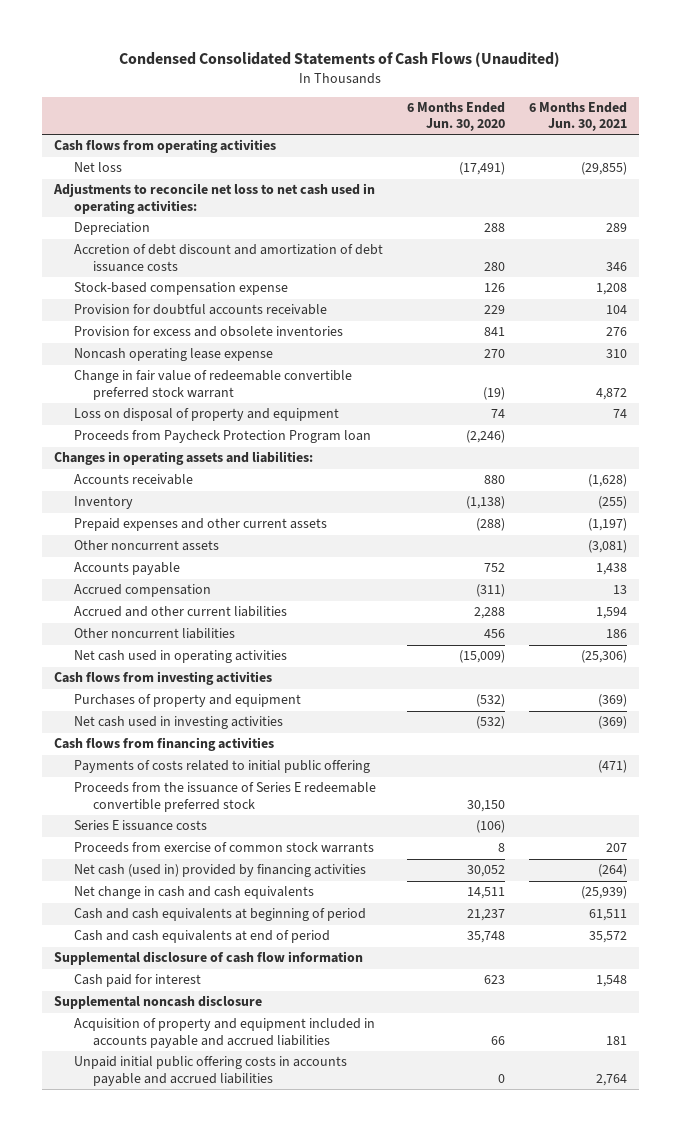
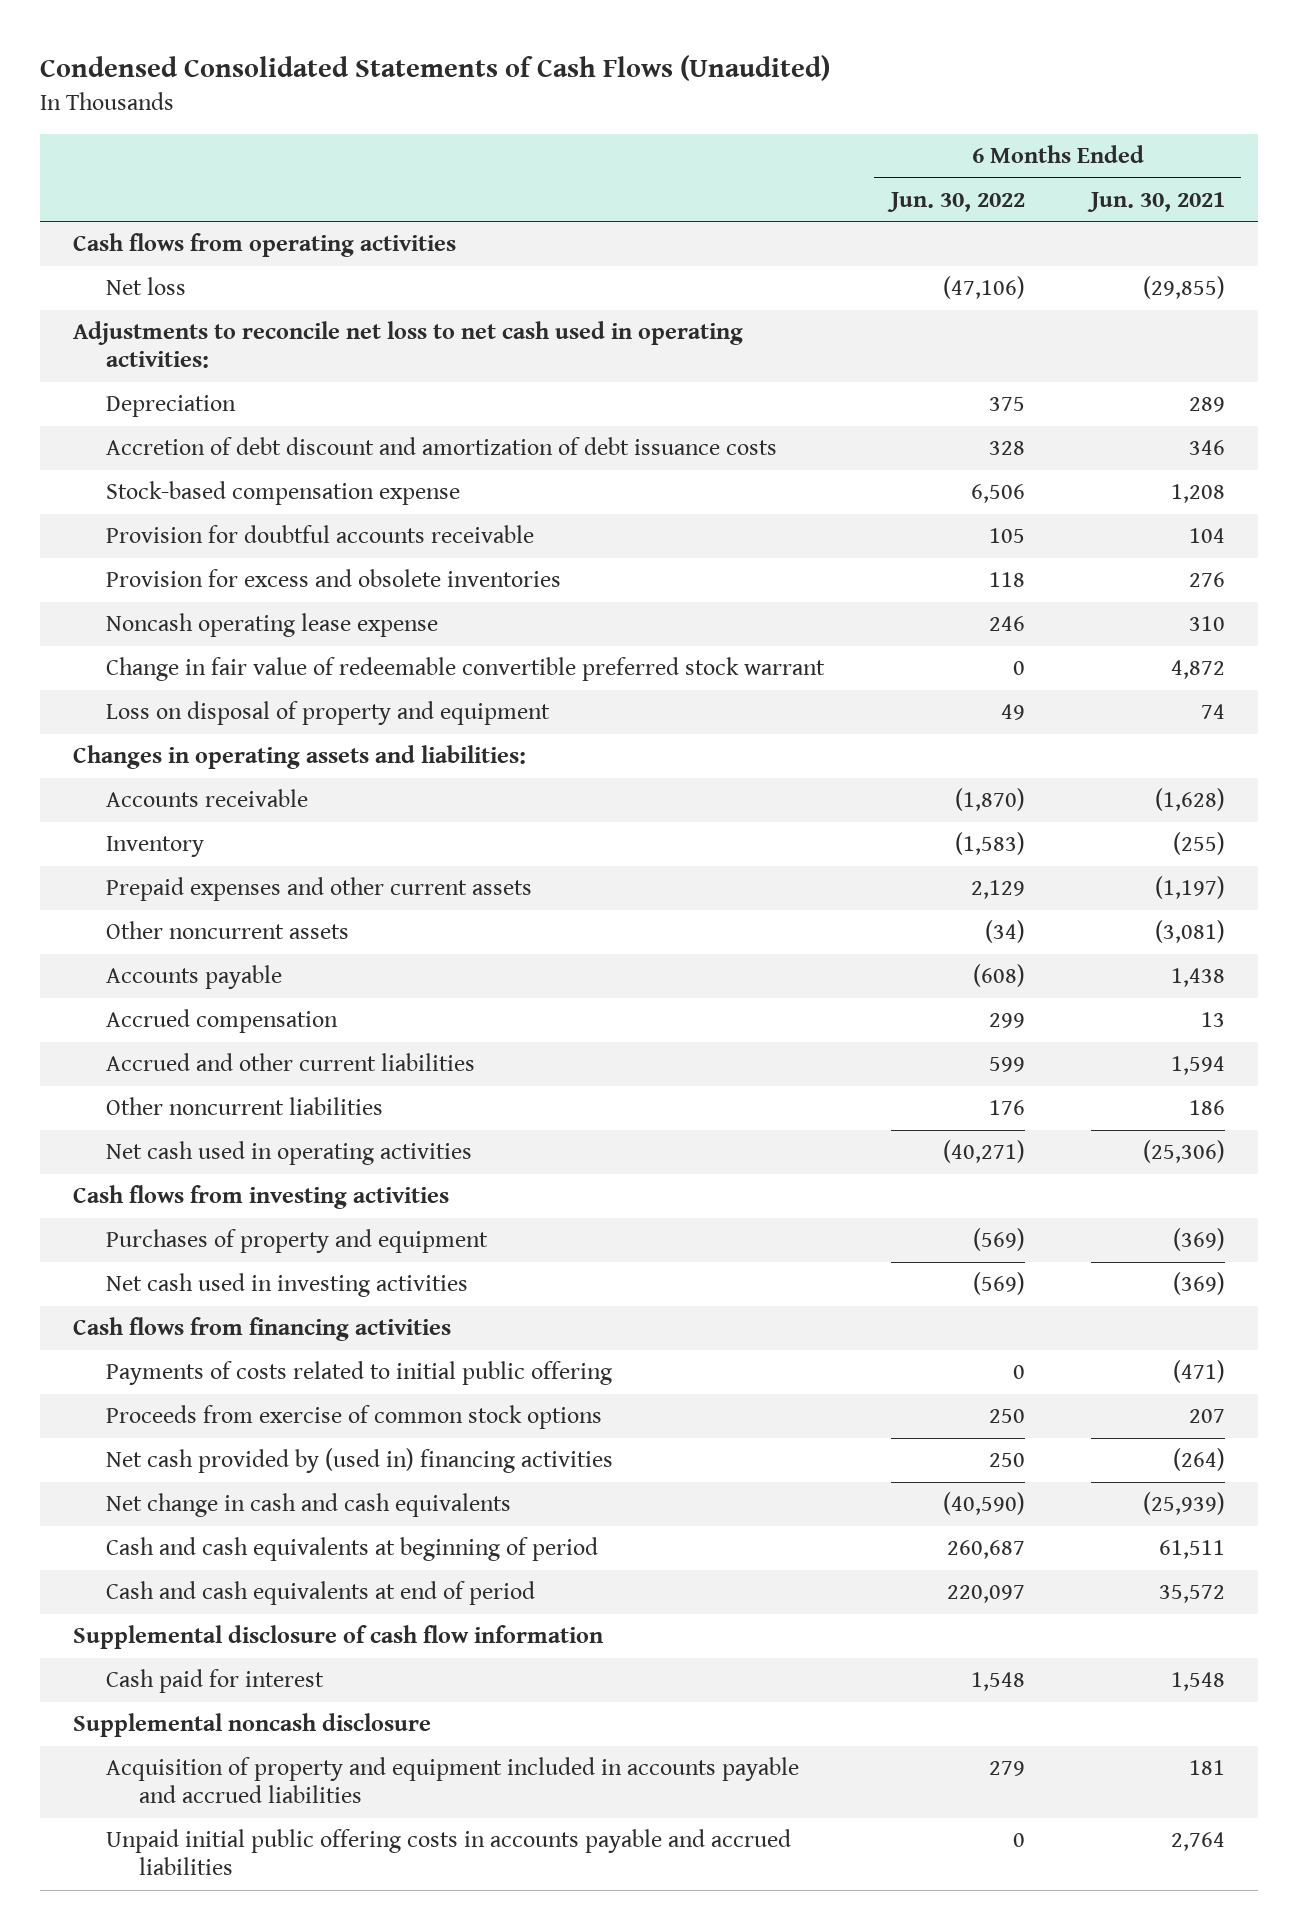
[406,102,505,132] 6 Months Ended Jun. 30, 2020 -> none
none -> [886,191,1025,212] Jun. 30, 2022
[73,430,371,444] Proceeds from Paycheck Protection Program loan -> none
[73,782,376,812] Proceeds from the issuance of Series E redeemable convertible preferred stock -> none
[73,820,207,832] Series E issuance costs -> none
[73,842,374,854] Proceeds from exercise of common stock warrants -> [106,1405,603,1430] Proceeds from exercise of common stock options
[73,864,366,878] Net cash (used in) provided by financing activities -> [106,1448,614,1474] Net cash provided by (used in) financing activities

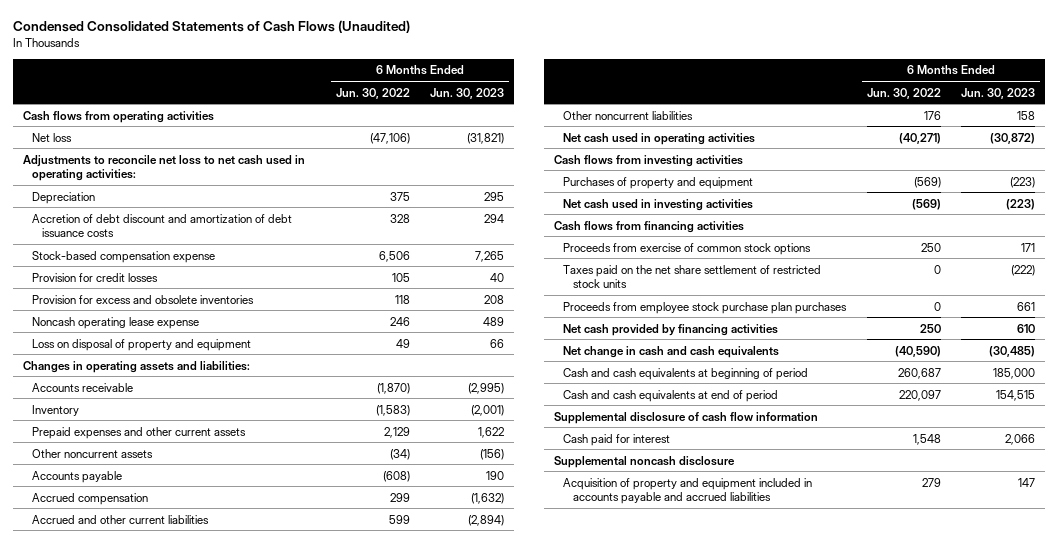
[1086,191,1225,212] Jun. 30, 2021 -> none
none -> [430,87,505,99] Jun. 30, 2023
[106,525,535,544] Provision for doubtful accounts receivable -> [32,272,159,282] Provision for credit losses
[106,657,826,682] Change in fair value of redeemable convertible preferred stock warrant -> none
[106,1361,613,1386] Payments of costs related to initial public offering -> none
none -> [563,264,822,289] Taxes paid on the net share settlement of restricted stock units
none -> [563,301,848,314] Proceeds from employee stock purchase plan purchases
[106,1448,614,1474] Net cash provided by (used in) financing activities -> [563,323,779,336] Net cash provided by financing activities
[106,1829,792,1876] Unpaid initial public offering costs in accounts payable and accrued liabilities -> none

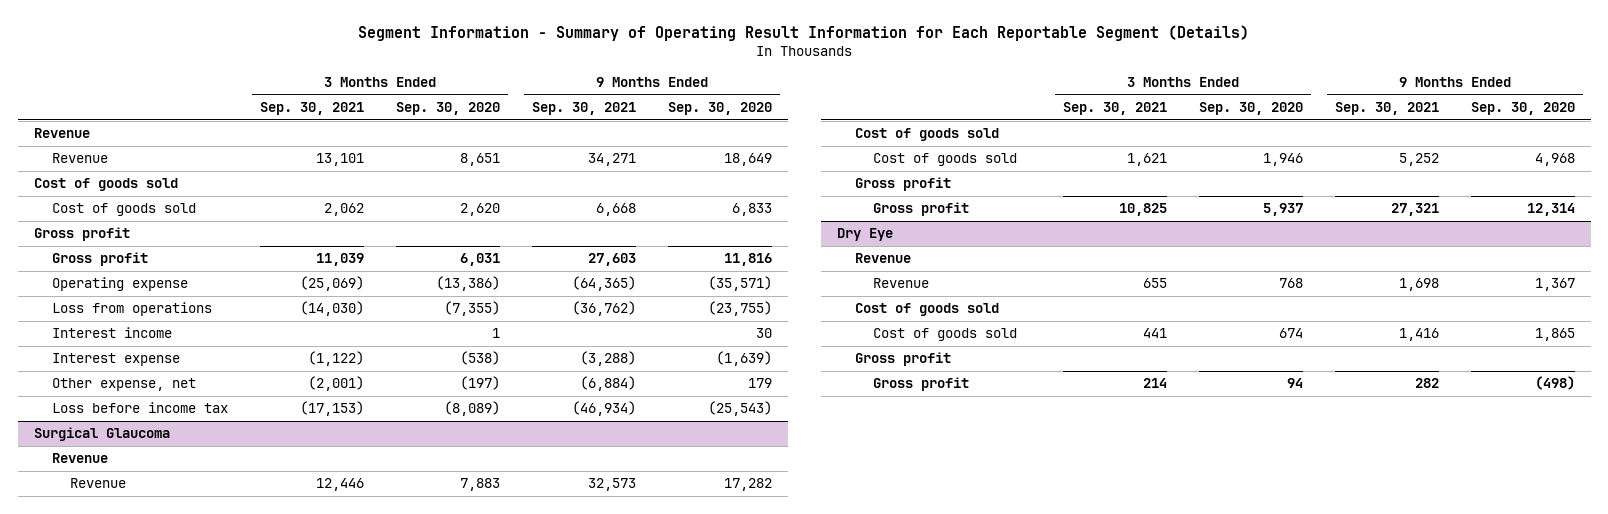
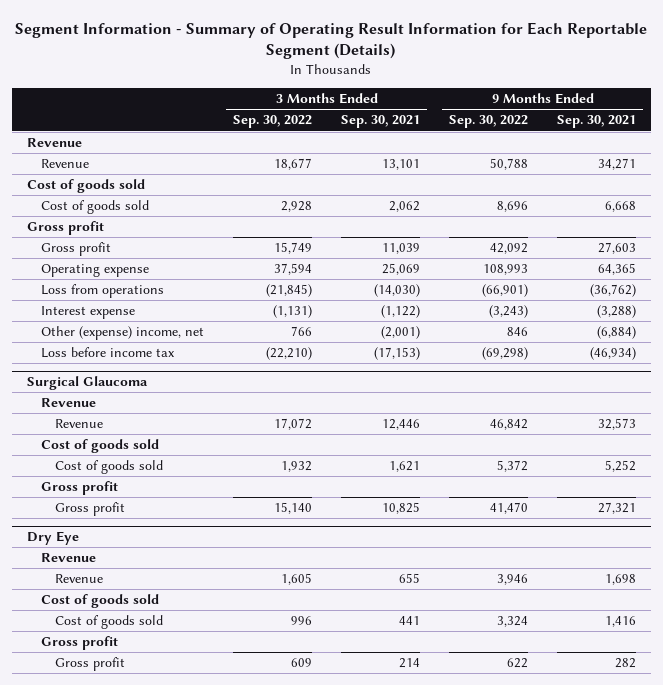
[395,101,500,115] Sep. 30, 2020 -> none
[667,101,772,115] Sep. 30, 2020 -> none
none -> [233,115,313,129] Sep. 30, 2022
none -> [449,115,529,129] Sep. 30, 2022
[299,276,364,292] (25,069) -> [382,263,421,276] 25,069
[571,276,636,292] (64,365) -> [598,263,637,276] 64,365
[51,327,172,339] Interest income -> none
[51,378,196,392] Other expense, net -> [40,326,204,341] Other (expense) income, net

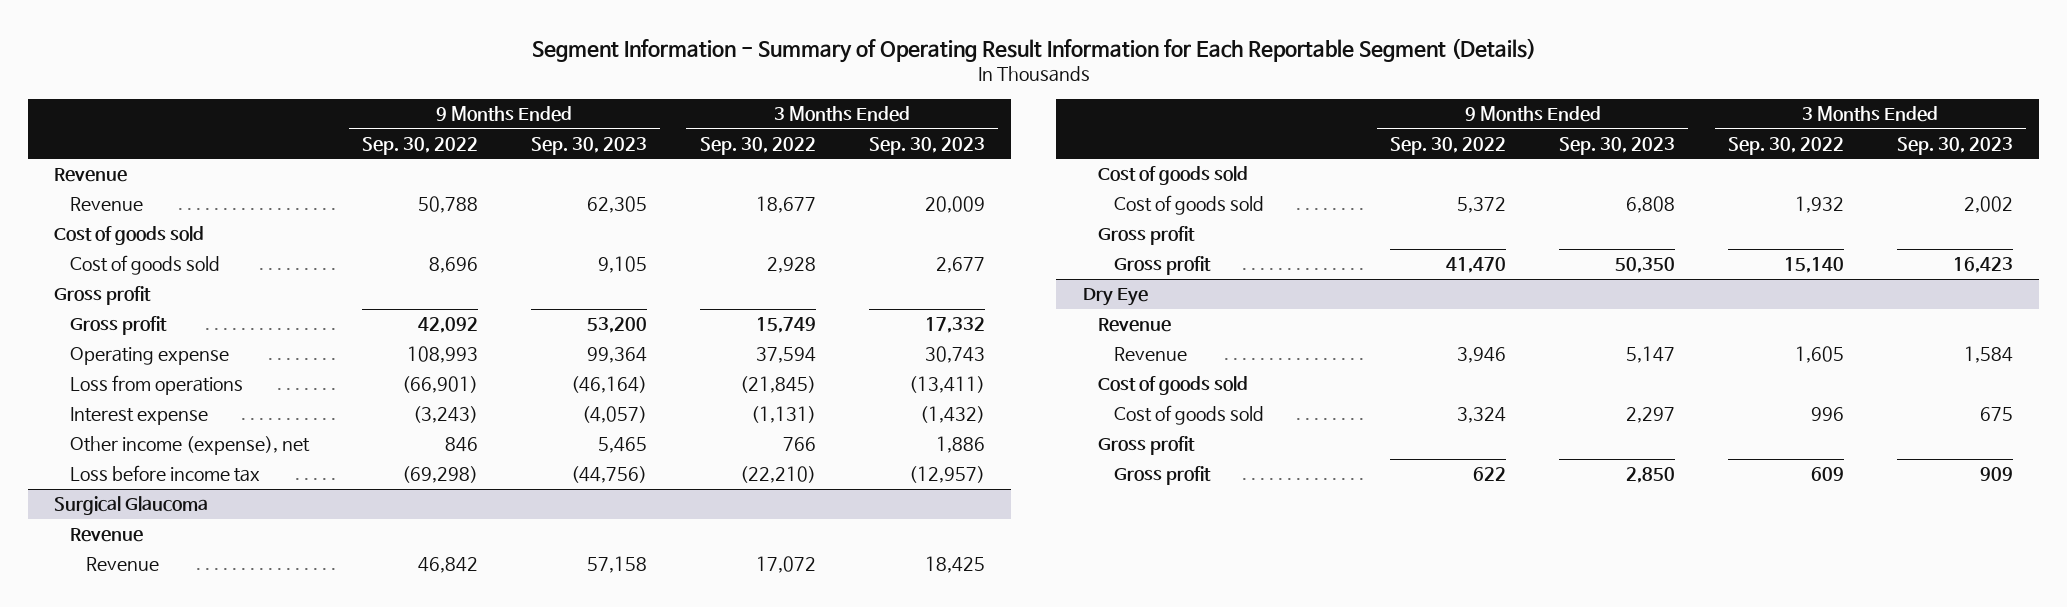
[341,115,421,129] Sep. 30, 2021 -> none
[557,115,637,129] Sep. 30, 2021 -> none
none -> [530,136,647,155] Sep. 30, 2023
none -> [868,136,985,155] Sep. 30, 2023
[40,326,204,341] Other (expense) income, net -> [70,436,311,456] Other income (expense), net

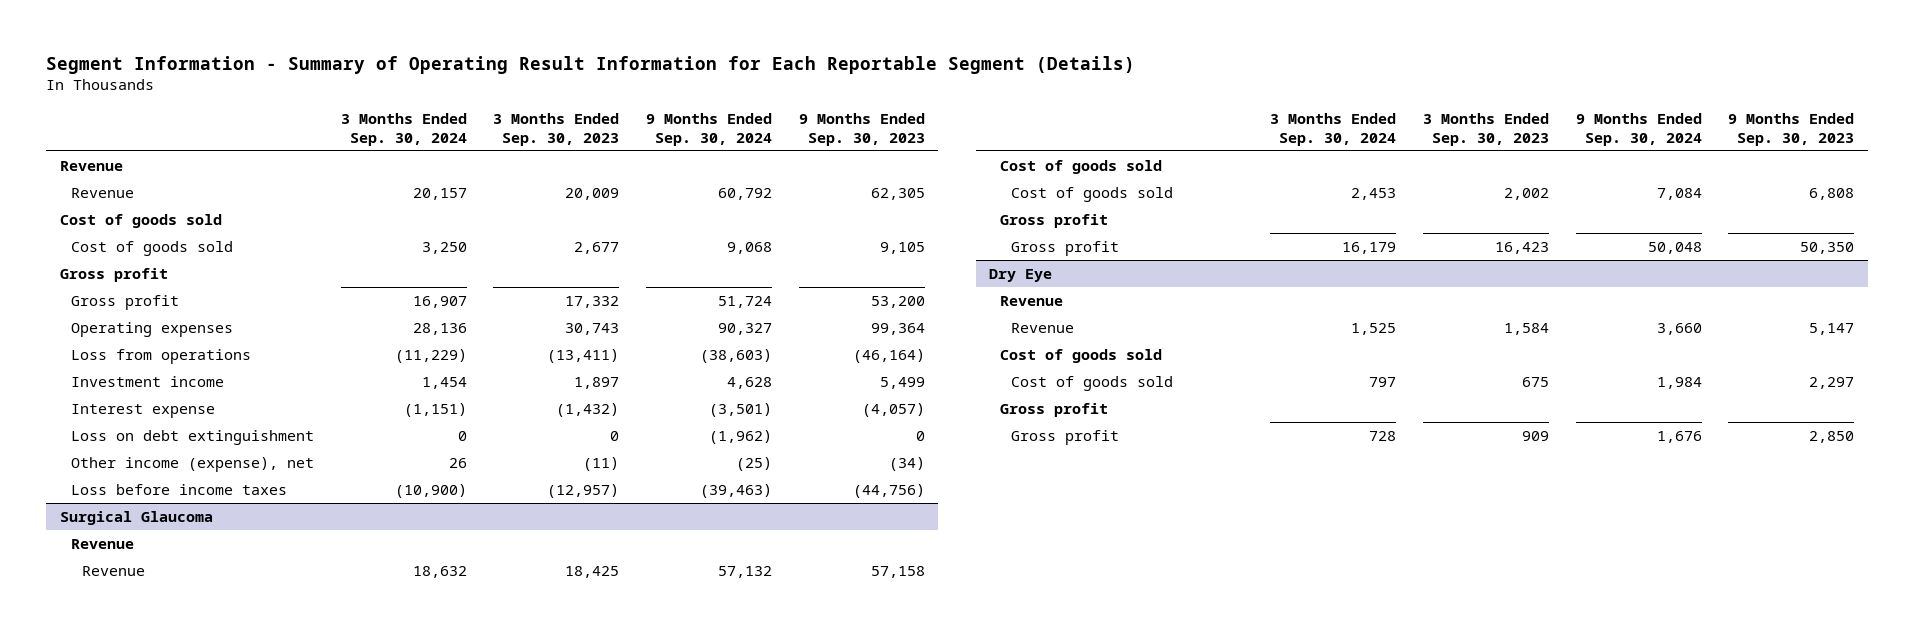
[362,136,479,155] Sep. 30, 2022 -> none
[699,136,816,155] Sep. 30, 2022 -> none
none -> [340,113,467,147] 3 Months Ended Sep. 30, 2024
none -> [646,113,773,147] 9 Months Ended Sep. 30, 2024
[70,347,230,366] Operating expense -> [70,321,233,337] Operating expenses
none -> [70,375,224,387] Investment income
none -> [70,429,314,445] Loss on debt extinguishment
[597,437,647,454] 5,465 -> [888,456,925,471] (34)
[935,436,985,454] 1,886 -> [583,456,620,471] (11)
[70,465,261,483] Loss before income tax -> [70,483,287,495] Loss before income taxes

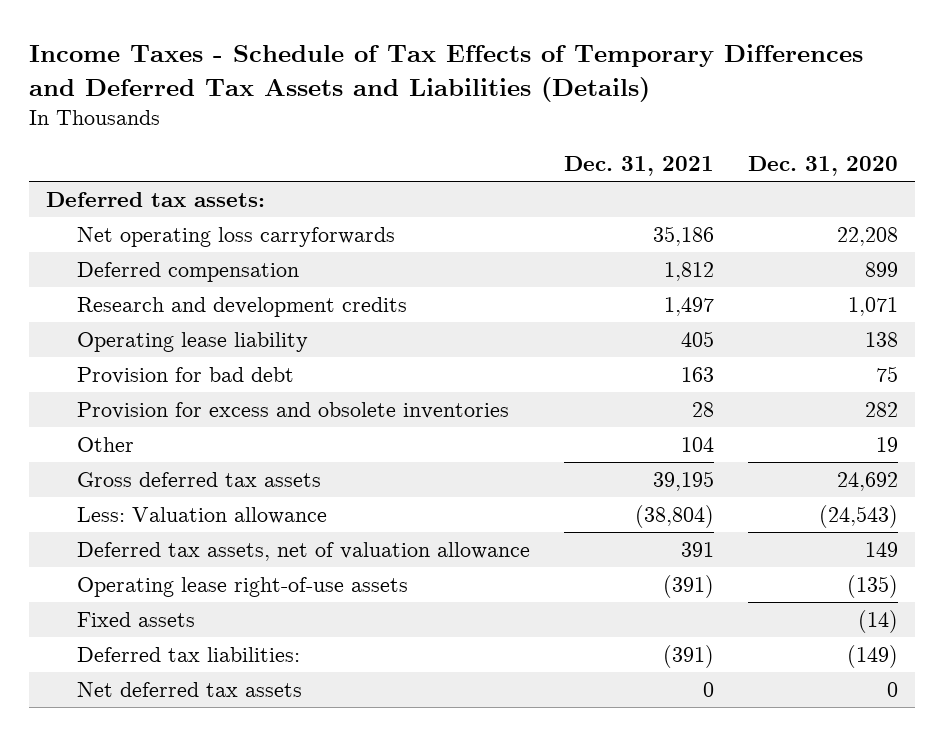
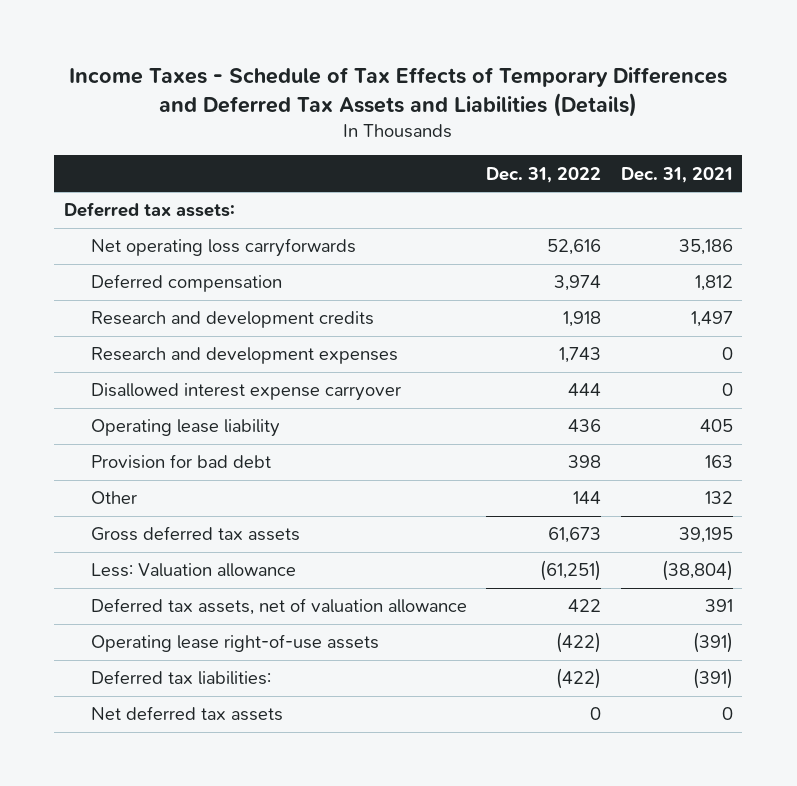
[748,156,899,177] Dec. 31, 2020 -> none
none -> [486,166,602,183] Dec. 31, 2022
none -> [90,347,398,365] Research and development expenses
none -> [90,383,401,402] Disallowed interest expense carryover
[76,401,509,419] Provision for excess and obsolete inventories -> none
[680,436,714,452] 104 -> [704,491,733,505] 132
[76,611,195,627] Fixed assets -> none

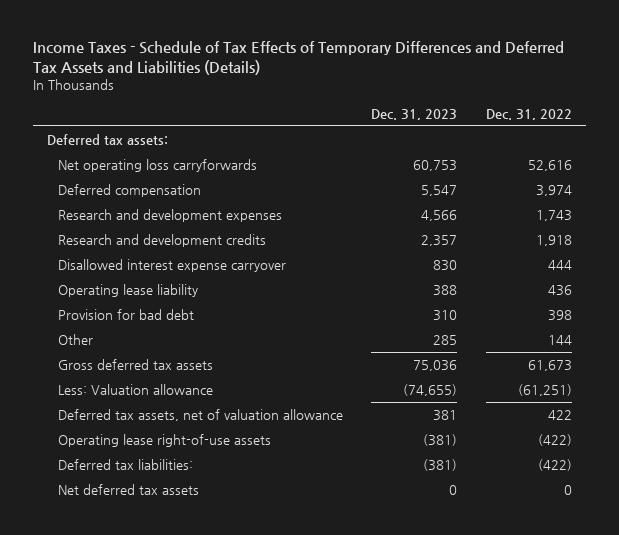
[620,166,733,183] Dec. 31, 2021 -> none
none -> [371,108,458,120] Dec. 31, 2023
[90,311,374,329] Research and development credits -> [57,233,266,247] Research and development credits

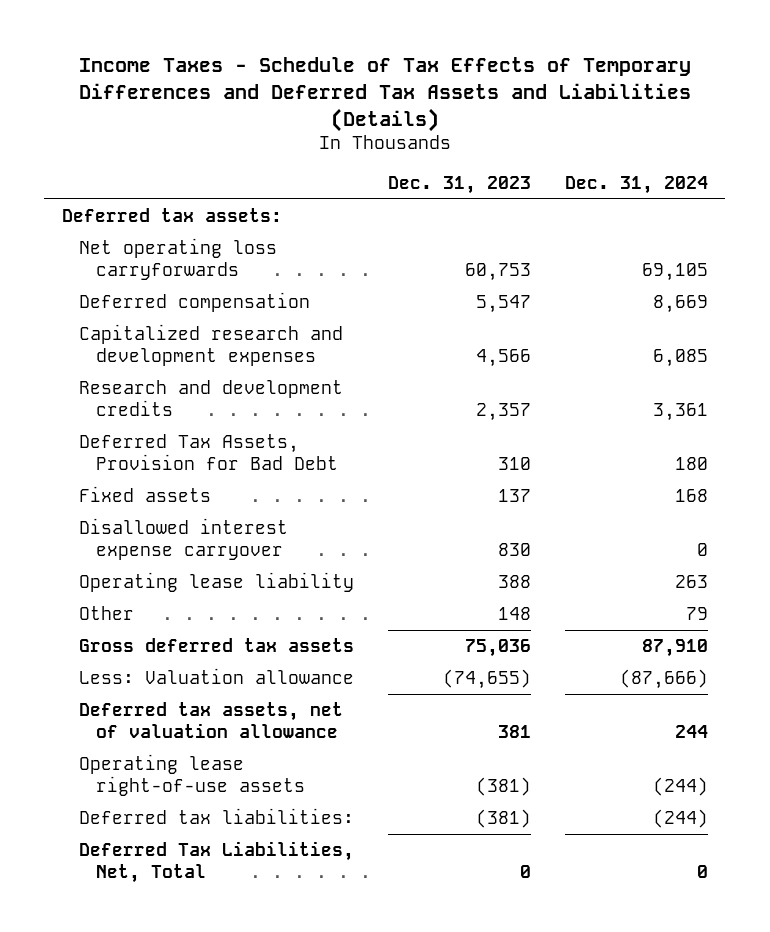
[485,108,572,120] Dec. 31, 2022 -> none
none -> [565,175,709,194] Dec. 31, 2024
[57,208,282,222] Research and development expenses -> [78,324,343,366] Capitalized research and development expenses
none -> [78,434,338,470] Deferred Tax Assets, Provision for Bad Debt
none -> [78,486,211,503] Fixed assets
[57,308,194,320] Provision for bad debt -> none
[433,334,458,345] 285 -> [497,607,531,621] 148
[57,483,199,495] Net deferred tax assets -> [78,841,354,883] Deferred Tax Liabilities, Net, Total

